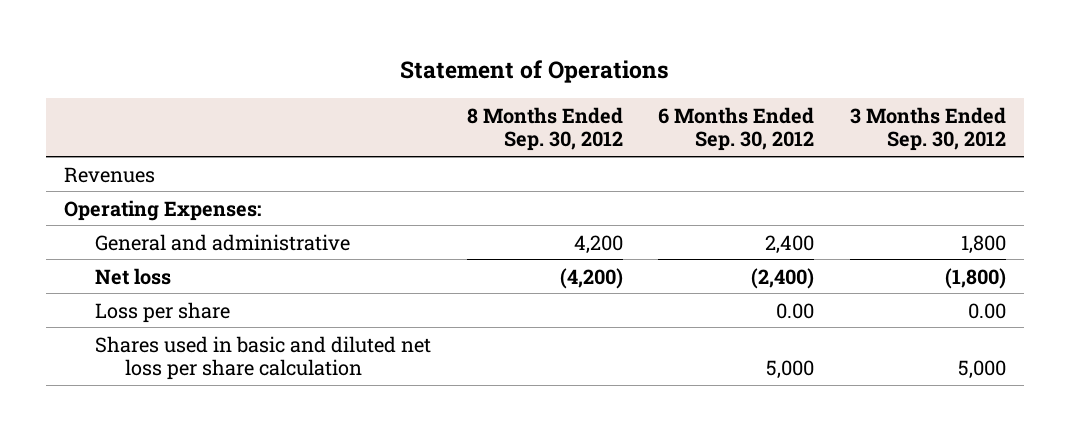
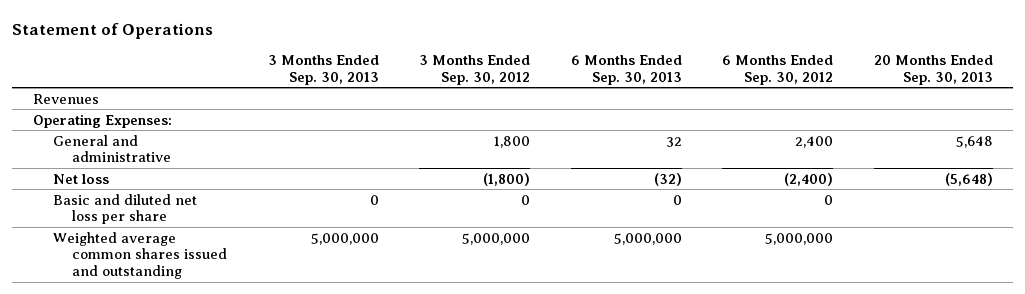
[466,106,623,152] 8 Months Ended Sep. 30, 2012 -> none
none -> [267,54,379,85] 3 Months Ended Sep. 30, 2013
none -> [570,54,682,85] 6 Months Ended Sep. 30, 2013
none -> [873,54,993,85] 20 Months Ended Sep. 30, 2013
[94,335,431,381] Shares used in basic and diluted net loss per share calculation -> none
[94,301,230,323] Loss per share -> [52,193,197,225] Basic and diluted net loss per share
[776,302,815,319] 0.00 -> [824,194,834,205] 0
[968,302,1007,319] 0.00 -> [521,194,531,205] 0
none -> [52,231,228,280] Weighted average common shares issued and outstanding

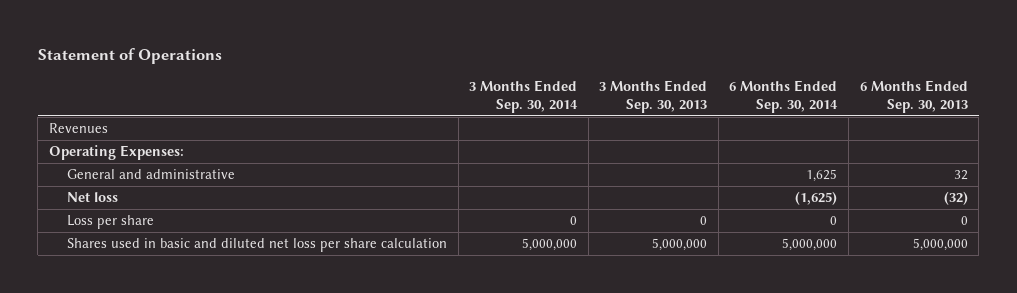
[419,54,531,85] 3 Months Ended Sep. 30, 2012 -> none
[722,54,834,85] 6 Months Ended Sep. 30, 2012 -> none
[873,54,993,85] 20 Months Ended Sep. 30, 2013 -> none
none -> [469,79,579,113] 3 Months Ended Sep. 30, 2014
none -> [729,79,839,113] 6 Months Ended Sep. 30, 2014
[52,231,228,280] Weighted average common shares issued and outstanding -> none
[52,193,197,225] Basic and diluted net loss per share -> [67,215,155,230] Loss per share
none -> [67,238,448,253] Shares used in basic and diluted net loss per share calculation

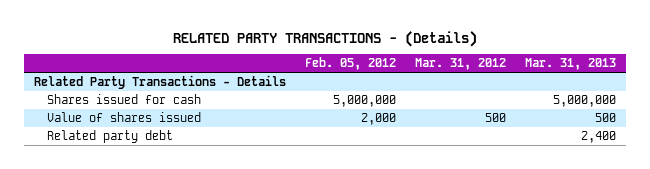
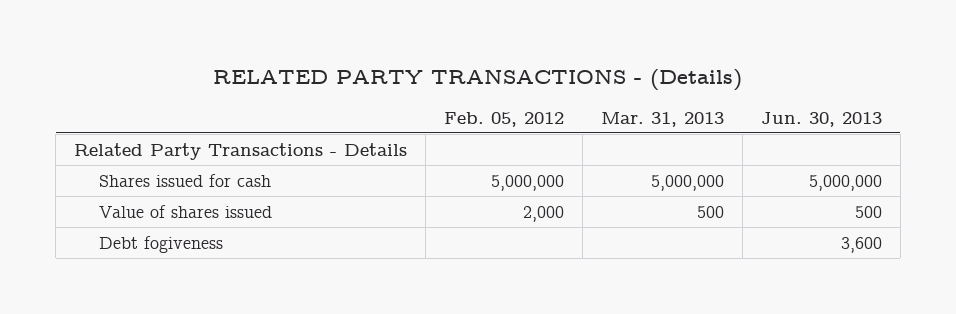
[415,58,507,71] Mar. 31, 2012 -> none
none -> [761,111,883,127] Jun. 30, 2013
[46,130,173,144] Related party debt -> none
none -> [99,235,224,253] Debt fogiveness

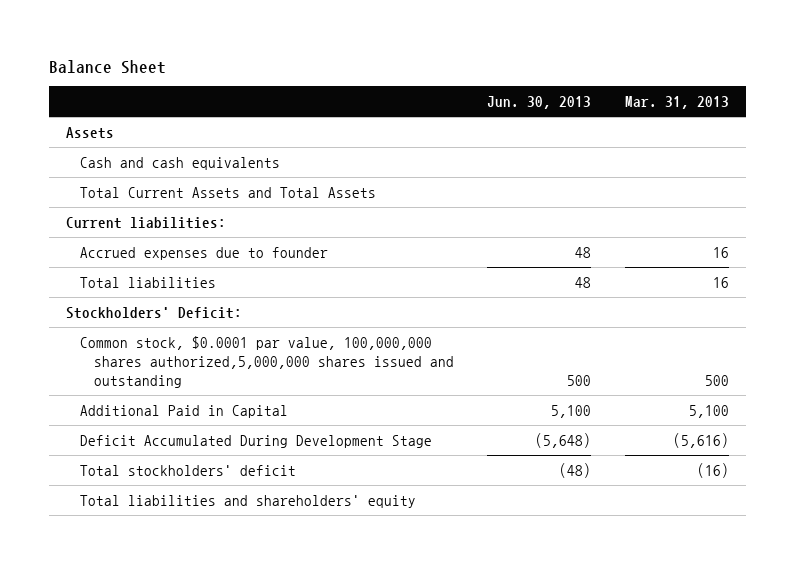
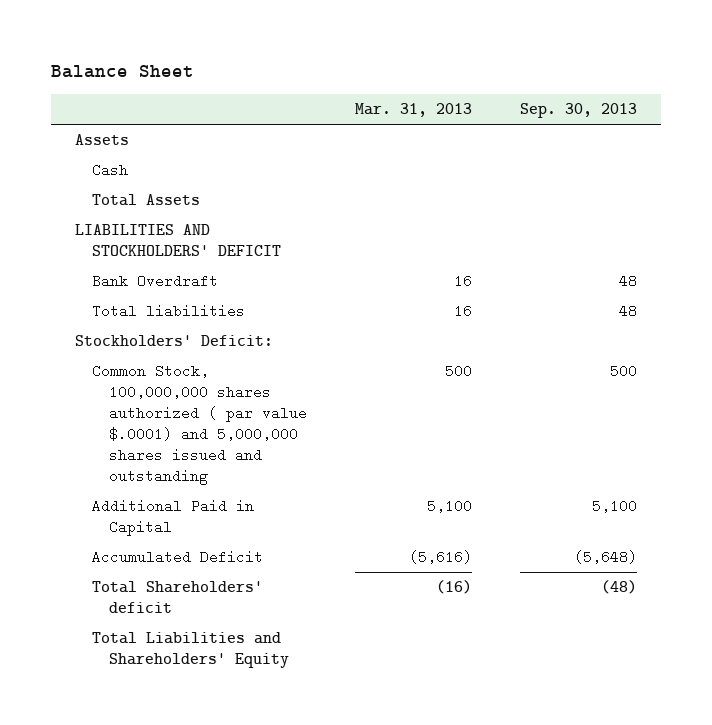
[487,95,592,109] Jun. 30, 2013 -> none
none -> [520,103,638,119] Sep. 30, 2013
[65,216,226,229] Current liabilities: -> none
[79,246,328,260] Accrued expenses due to founder -> none
[79,156,280,170] Cash and cash equivalents -> [91,163,128,178] Cash
[79,186,376,198] Total Current Assets and Total Assets -> [91,194,200,207] Total Assets
none -> [74,224,281,257] LIABILITIES AND STOCKHOLDERS' DEFICIT
none -> [91,274,218,289] Bank Overdraft
[79,335,454,388] Common stock, $0.0001 par value, 100,000,000 shares authorized,5,000,000 shares issued and outstanding -> [91,364,308,486] Common Stock, 100,000,000 shares authorized ( par value $.0001) and 5,000,000 shares issued and outstanding
[79,434,432,448] Deficit Accumulated During Development Stage -> [91,550,263,565] Accumulated Deficit
[79,464,296,476] Total stockholders' deficit -> [91,581,263,614] Total Shareholders' deficit
[79,494,416,508] Total liabilities and shareholders' equity -> [91,632,290,669] Total Liabilities and Shareholders' Equity

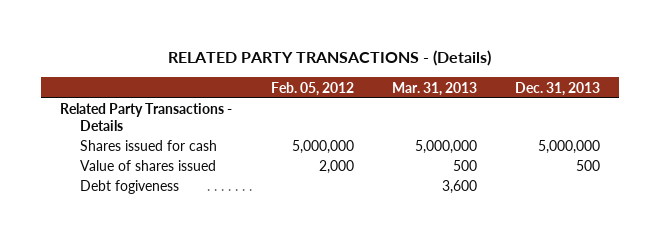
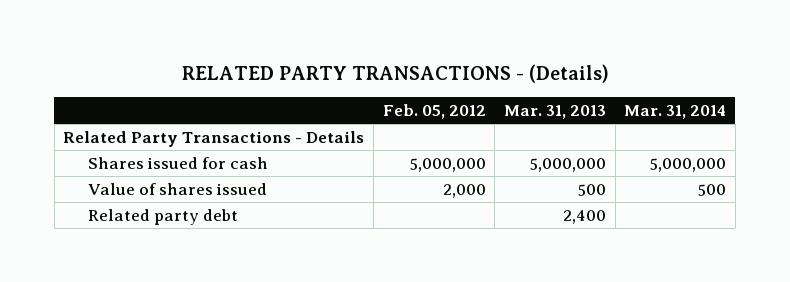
[514,81,600,96] Dec. 31, 2013 -> none
none -> [624,104,727,119] Mar. 31, 2014
[79,180,179,195] Debt fogiveness -> none
none -> [88,208,239,225] Related party debt

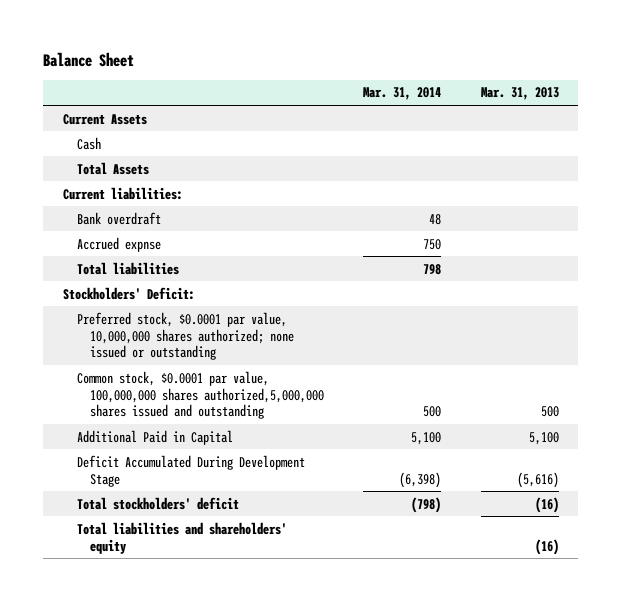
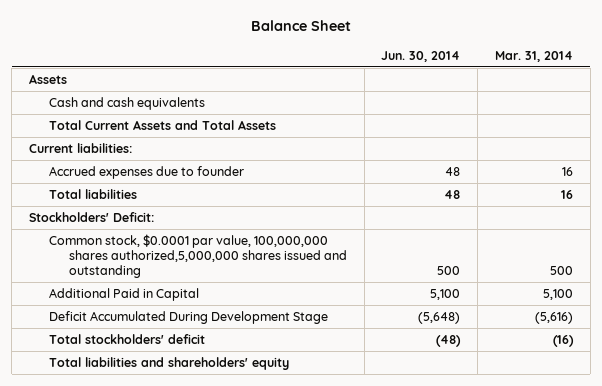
[480,87,559,101] Mar. 31, 2013 -> none
none -> [381,50,461,62] Jun. 30, 2014
[63,113,148,125] Current Assets -> [29,73,68,84] Assets
[76,136,101,150] Cash -> [48,96,205,110] Cash and cash equivalents
[76,161,149,175] Total Assets -> [48,119,276,130] Total Current Assets and Total Assets
[76,211,161,225] Bank overdraft -> none
[76,236,161,252] Accrued expnse -> none
none -> [48,165,244,179] Accrued expenses due to founder
[423,263,442,275] 798 -> [561,189,574,199] 16
[76,311,295,361] Preferred stock, $0.0001 par value, 10,000,000 shares authorized; none issued or outstanding -> none
[399,471,442,488] (6,398) -> [535,311,574,324] (5,616)
[411,496,442,513] (798) -> [553,334,575,347] (16)

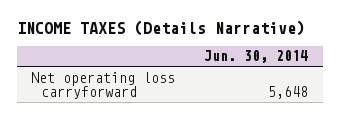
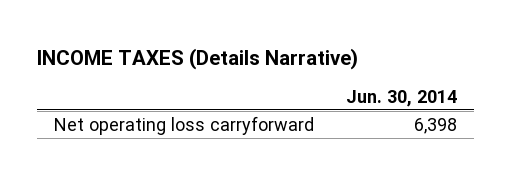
[268,86,309,100] 5,648 -> [414,117,458,134] 6,398

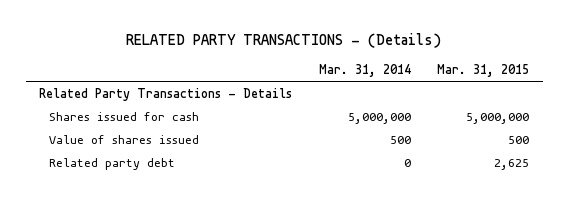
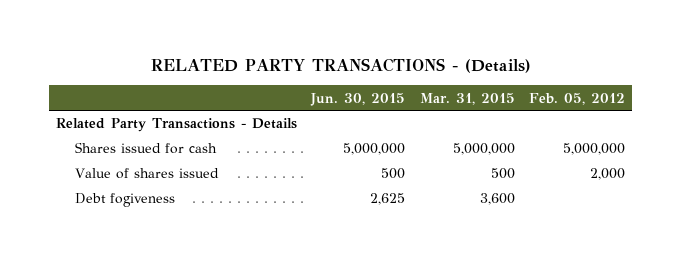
[318,63,411,77] Mar. 31, 2014 -> none
none -> [310,92,406,106] Jun. 30, 2015
none -> [528,92,625,105] Feb. 05, 2012
[48,158,175,171] Related party debt -> none
none -> [75,193,176,208] Debt fogiveness

